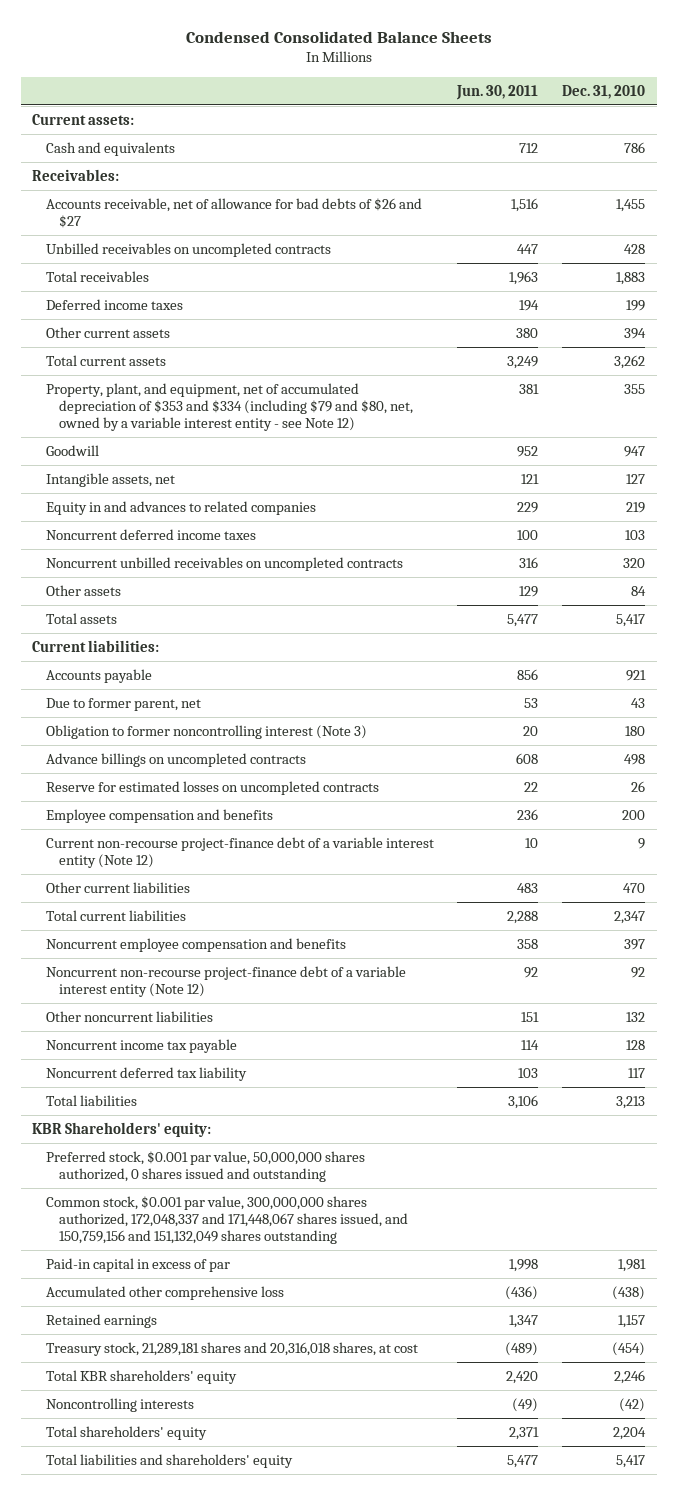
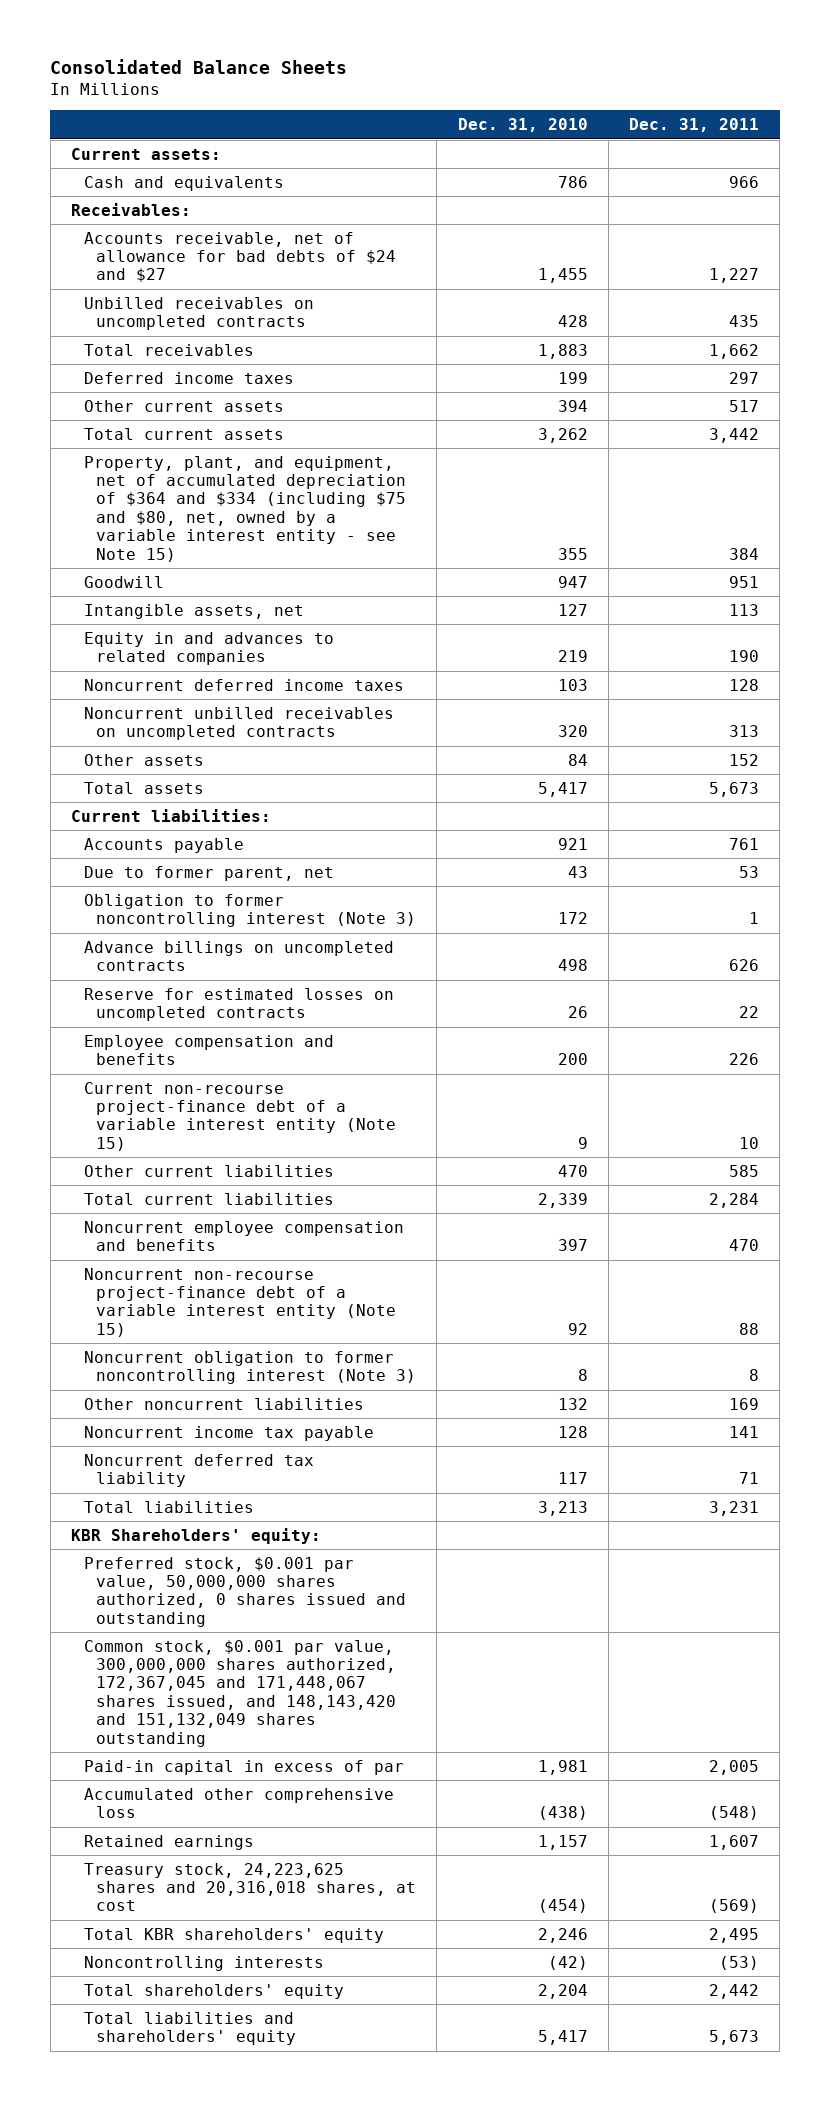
[185,30,492,43] Condensed Consolidated Balance Sheets -> [50,59,348,75] Consolidated Balance Sheets
[456,84,539,100] Jun. 30, 2011 -> none
none -> [629,118,760,133] Dec. 31, 2011
[45,197,422,228] Accounts receivable, net of allowance for bad debts of $26 and $27 -> [83,231,397,283] Accounts receivable, net of allowance for bad debts of $24 and $27
[45,382,414,431] Property, plant, and equipment, net of accumulated depreciation of $353 and $334 (including $79 and $80, net, owned by a variable interest entity - see Note 12) -> [83,455,407,562] Property, plant, and equipment, net of accumulated depreciation of $364 and $334 (including $75 and $80, net, owned by a variable interest entity - see Note 15)
[624,725,645,736] 180 -> [557,912,588,925] 172
[45,836,434,868] Current non-recourse project-finance debt of a variable interest entity (Note 12) -> [83,1081,397,1151] Current non-recourse project-finance debt of a variable interest entity (Note 15)
[613,910,645,924] 2,347 -> [537,1192,588,1208] 2,339
[45,965,406,997] Noncurrent non-recourse project-finance debt of a variable interest entity (Note 12) -> [83,1267,397,1337] Noncurrent non-recourse project-finance debt of a variable interest entity (Note 15)
none -> [83,1350,417,1385] Noncurrent obligation to former noncontrolling interest (Note 3)
[45,1195,409,1244] Common stock, $0.001 par value, 300,000,000 shares authorized, 172,048,337 and 171,448,067 shares issued, and 150,759,156 and 151,132,049 shares outstanding -> [83,1639,397,1747] Common stock, $0.001 par value, 300,000,000 shares authorized, 172,367,045 and 171,448,067 shares issued, and 148,143,420 and 151,132,049 shares outstanding
[45,1341,418,1356] Treasury stock, 21,289,181 shares and 20,316,018 shares, at cost -> [83,1862,417,1912] Treasury stock, 24,223,625 shares and 20,316,018 shares, at cost

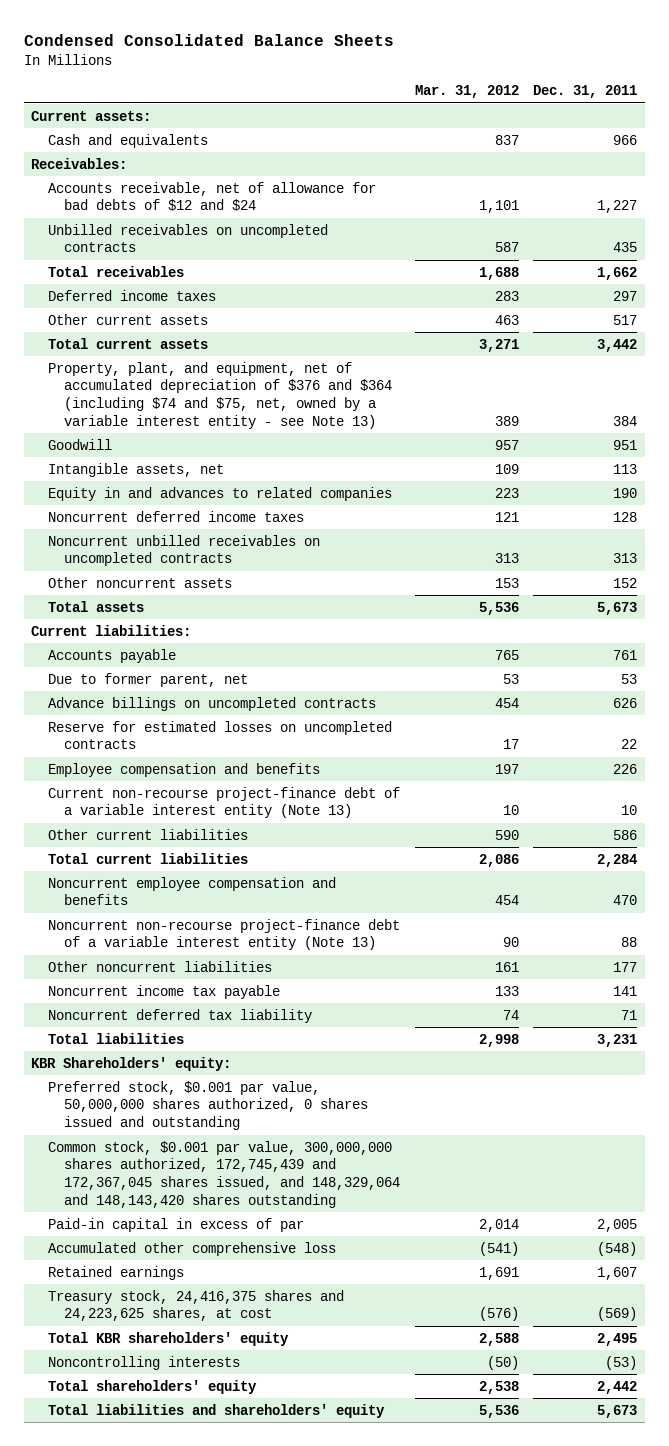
[50,59,348,75] Consolidated Balance Sheets -> [24,33,395,46] Condensed Consolidated Balance Sheets
[457,118,588,133] Dec. 31, 2010 -> none
none -> [414,85,519,99] Mar. 31, 2012
[83,231,397,283] Accounts receivable, net of allowance for bad debts of $24 and $27 -> [47,181,376,212] Accounts receivable, net of allowance for bad debts of $12 and $24
[83,455,407,562] Property, plant, and equipment, net of accumulated depreciation of $364 and $334 (including $75 and $80, net, owned by a variable interest entity - see Note 15) -> [47,361,392,430] Property, plant, and equipment, net of accumulated depreciation of $376 and $364 (including $74 and $75, net, owned by a variable interest entity - see Note 13)
[83,753,204,766] Other assets -> [47,576,232,588] Other noncurrent assets
[83,893,417,928] Obligation to former noncontrolling interest (Note 3) -> none
[83,1081,397,1151] Current non-recourse project-finance debt of a variable interest entity (Note 15) -> [47,786,400,819] Current non-recourse project-finance debt of a variable interest entity (Note 13)
[729,1164,760,1177] 585 -> [613,829,638,840] 586
[83,1350,417,1385] Noncurrent obligation to former noncontrolling interest (Note 3) -> none
[83,1267,397,1337] Noncurrent non-recourse project-finance debt of a variable interest entity (Note 15) -> [47,918,400,951] Noncurrent non-recourse project-finance debt of a variable interest entity (Note 13)
[729,1397,760,1410] 169 -> [613,961,638,972] 177
[83,1639,397,1747] Common stock, $0.001 par value, 300,000,000 shares authorized, 172,367,045 and 171,448,067 shares issued, and 148,143,420 and 151,132,049 shares outstanding -> [47,1140,400,1209] Common stock, $0.001 par value, 300,000,000 shares authorized, 172,745,439 and 172,367,045 shares issued, and 148,329,064 and 148,143,420 shares outstanding
[83,1862,417,1912] Treasury stock, 24,223,625 shares and 20,316,018 shares, at cost -> [47,1289,344,1322] Treasury stock, 24,416,375 shares and 24,223,625 shares, at cost

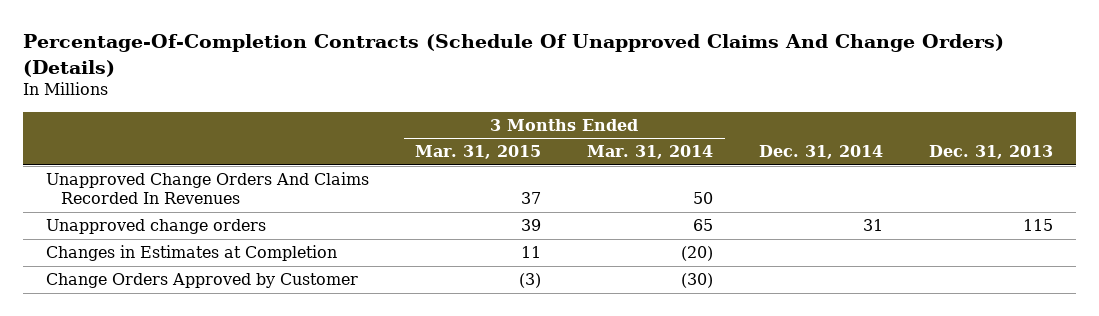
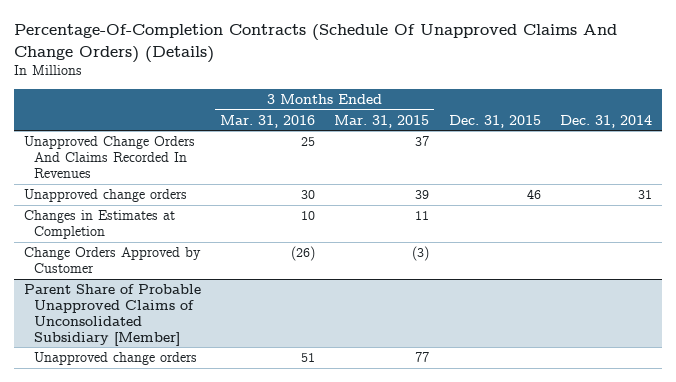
[587,145,714,160] Mar. 31, 2014 -> none
[929,145,1054,160] Dec. 31, 2013 -> none
none -> [220,114,316,128] Mar. 31, 2016
none -> [448,114,541,128] Dec. 31, 2015
none -> [23,284,201,346] Parent Share of Probable Unapproved Claims of Unconsolidated Subsidiary [Member]
none -> [33,352,197,366] Unapproved change orders

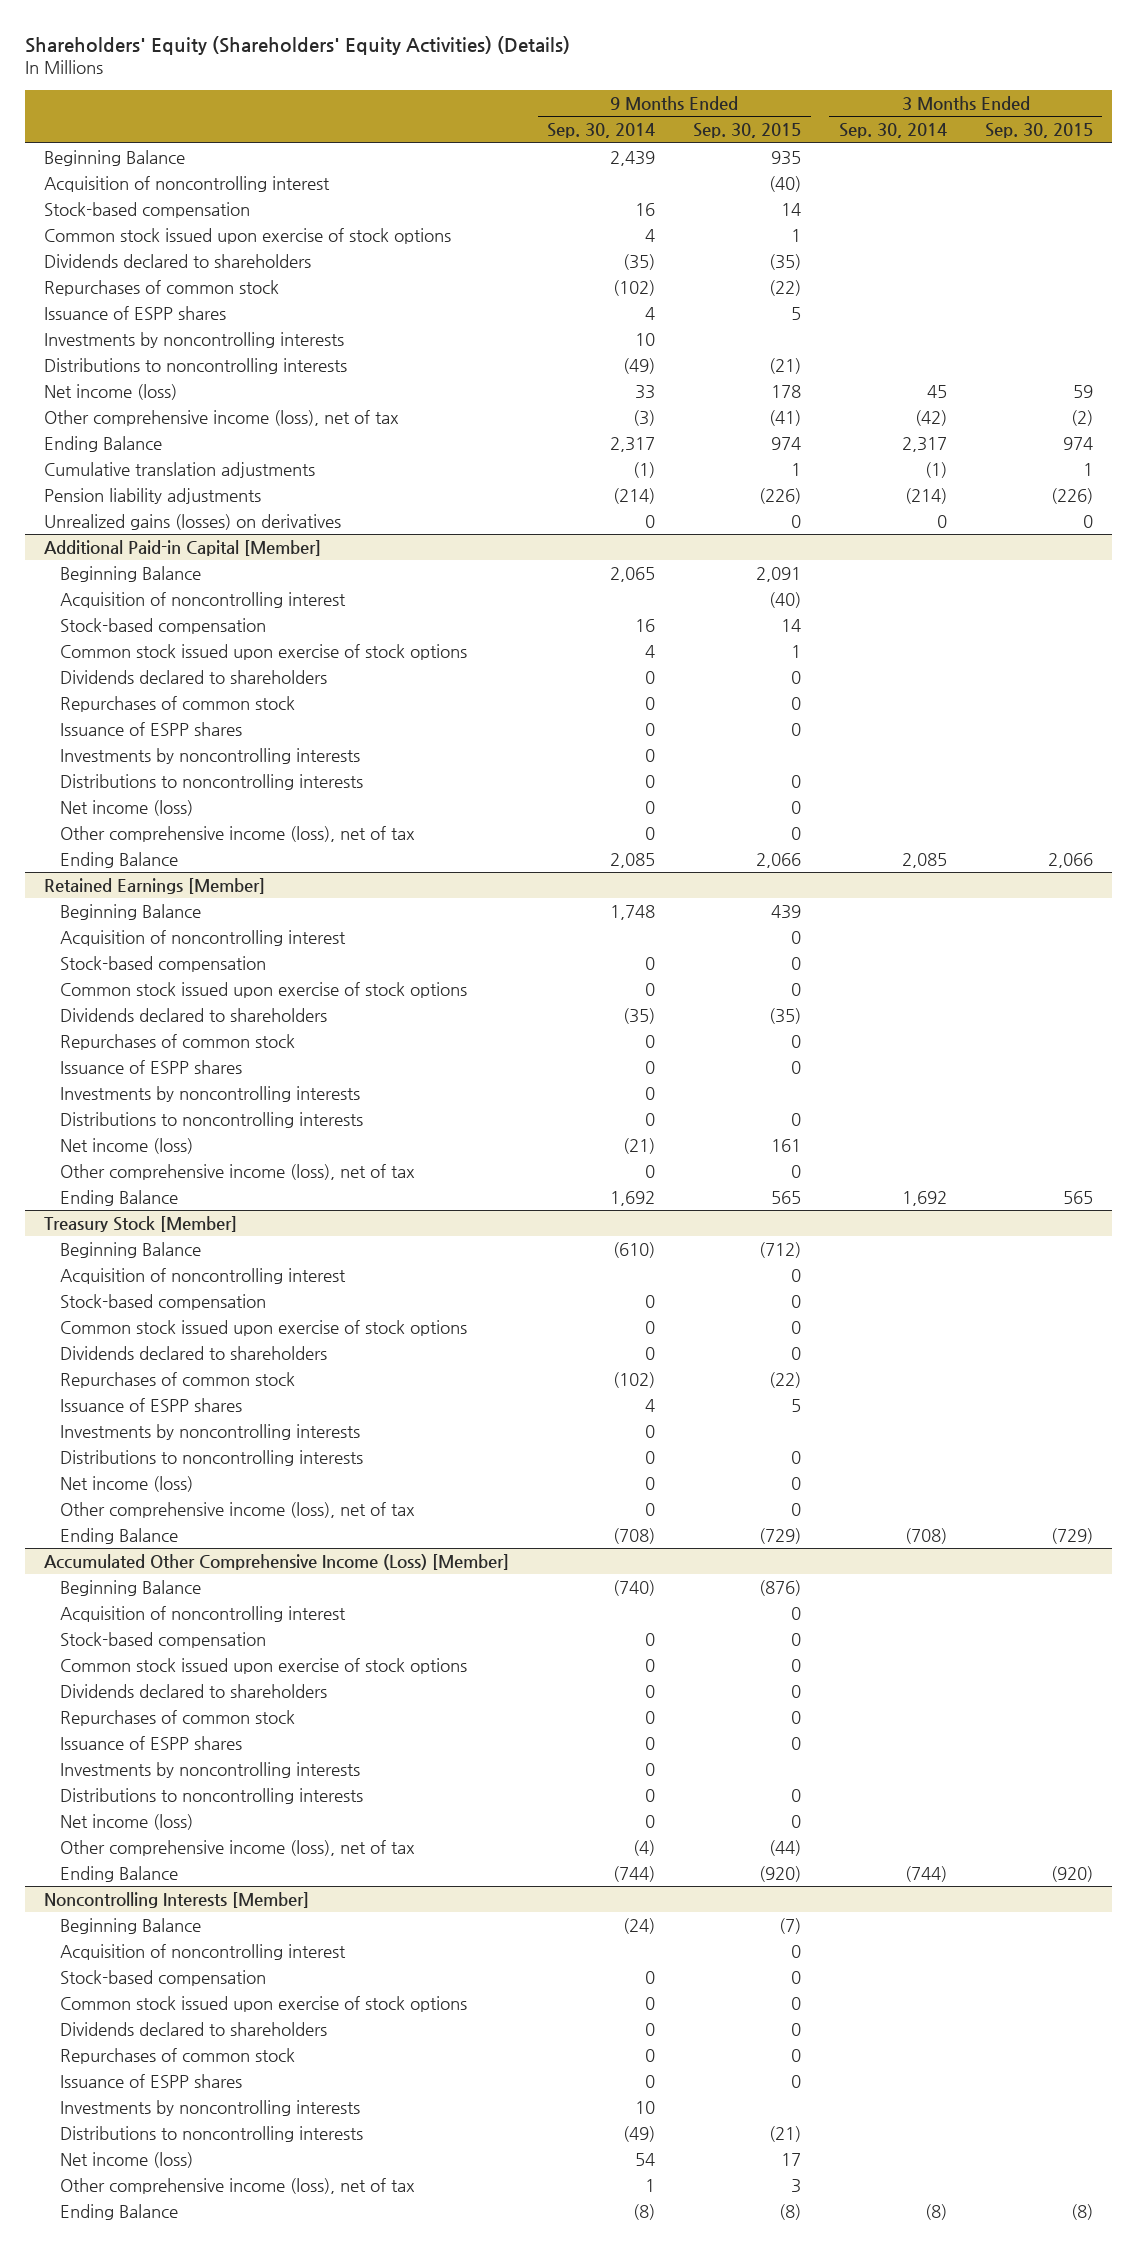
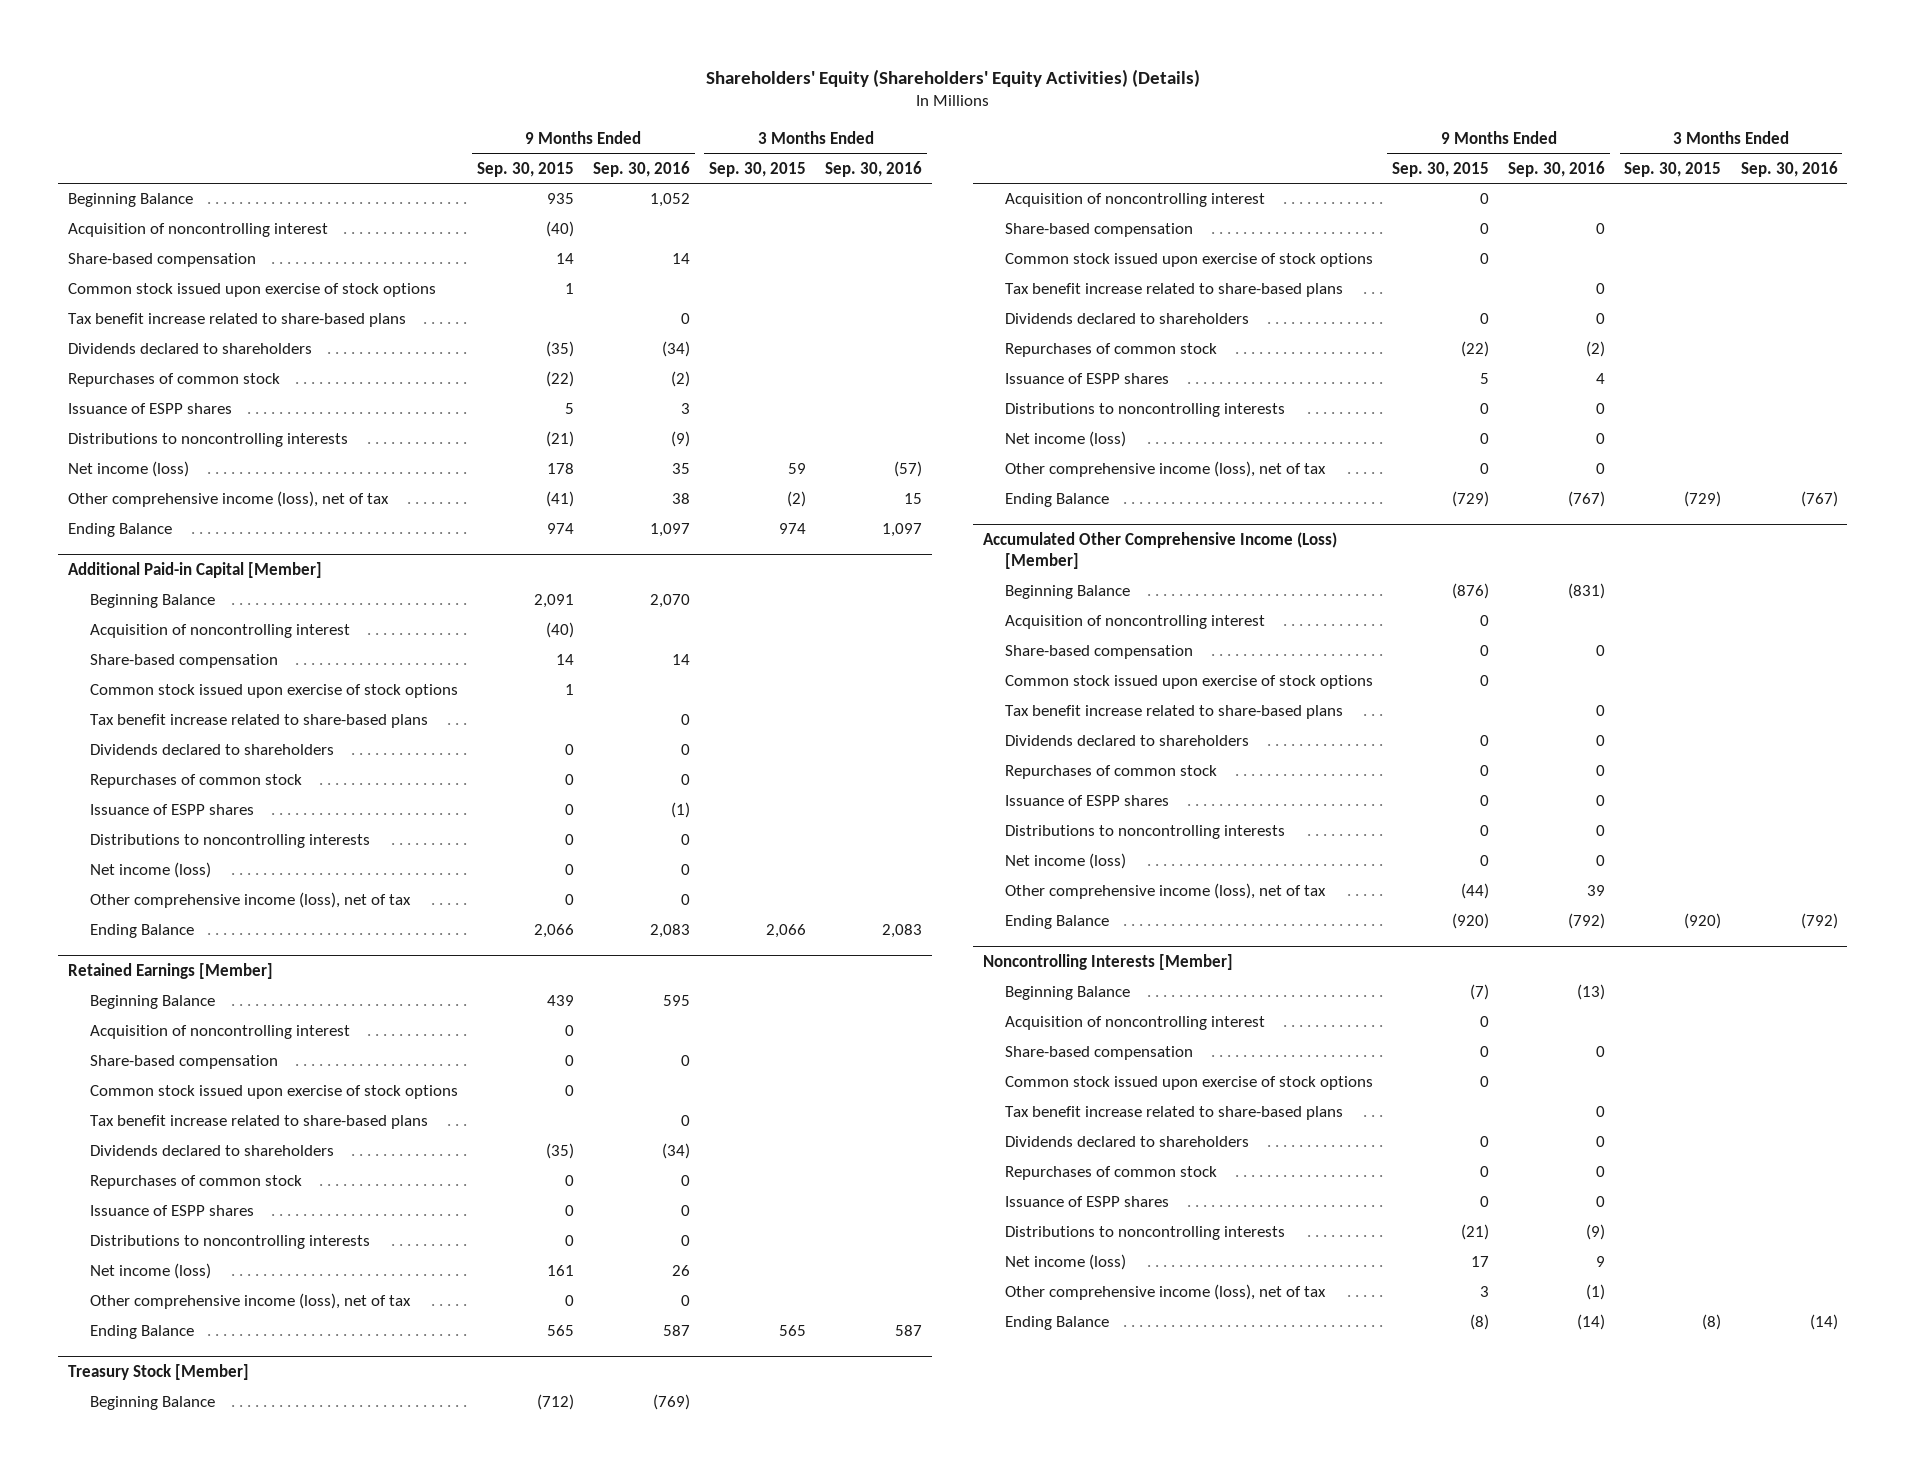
[547,123,656,139] Sep. 30, 2014 -> none
[838,123,947,139] Sep. 30, 2014 -> none
none -> [593,160,691,177] Sep. 30, 2016
none -> [825,160,923,177] Sep. 30, 2016
[44,201,251,218] Stock-based compensation -> [67,253,256,268] Share-based compensation
none -> [67,313,406,328] Tax benefit increase related to share-based plans
[44,331,345,348] Investments by noncontrolling interests -> none
[44,461,316,478] Cumulative translation adjustments -> none
[44,487,262,504] Pension liability adjustments -> none
[44,513,342,530] Unrealized gains (losses) on derivatives -> none
[59,617,266,634] Stock-based compensation -> [89,654,278,669] Share-based compensation
none -> [89,714,428,729] Tax benefit increase related to share-based plans
[59,747,360,764] Investments by noncontrolling interests -> none
[59,955,266,972] Stock-based compensation -> [89,1055,278,1070] Share-based compensation
none -> [89,1115,428,1130] Tax benefit increase related to share-based plans
[59,1085,360,1102] Investments by noncontrolling interests -> none
[59,1293,266,1310] Stock-based compensation -> [1005,223,1194,238] Share-based compensation
none -> [1005,283,1344,298] Tax benefit increase related to share-based plans
[59,1423,360,1440] Investments by noncontrolling interests -> none
[59,1631,266,1648] Stock-based compensation -> [1005,645,1194,660] Share-based compensation
none -> [1005,705,1344,720] Tax benefit increase related to share-based plans
[59,1761,360,1778] Investments by noncontrolling interests -> none
[59,1969,266,1986] Stock-based compensation -> [1005,1046,1194,1061] Share-based compensation
none -> [1005,1106,1344,1121] Tax benefit increase related to share-based plans
[59,2099,360,2116] Investments by noncontrolling interests -> none

